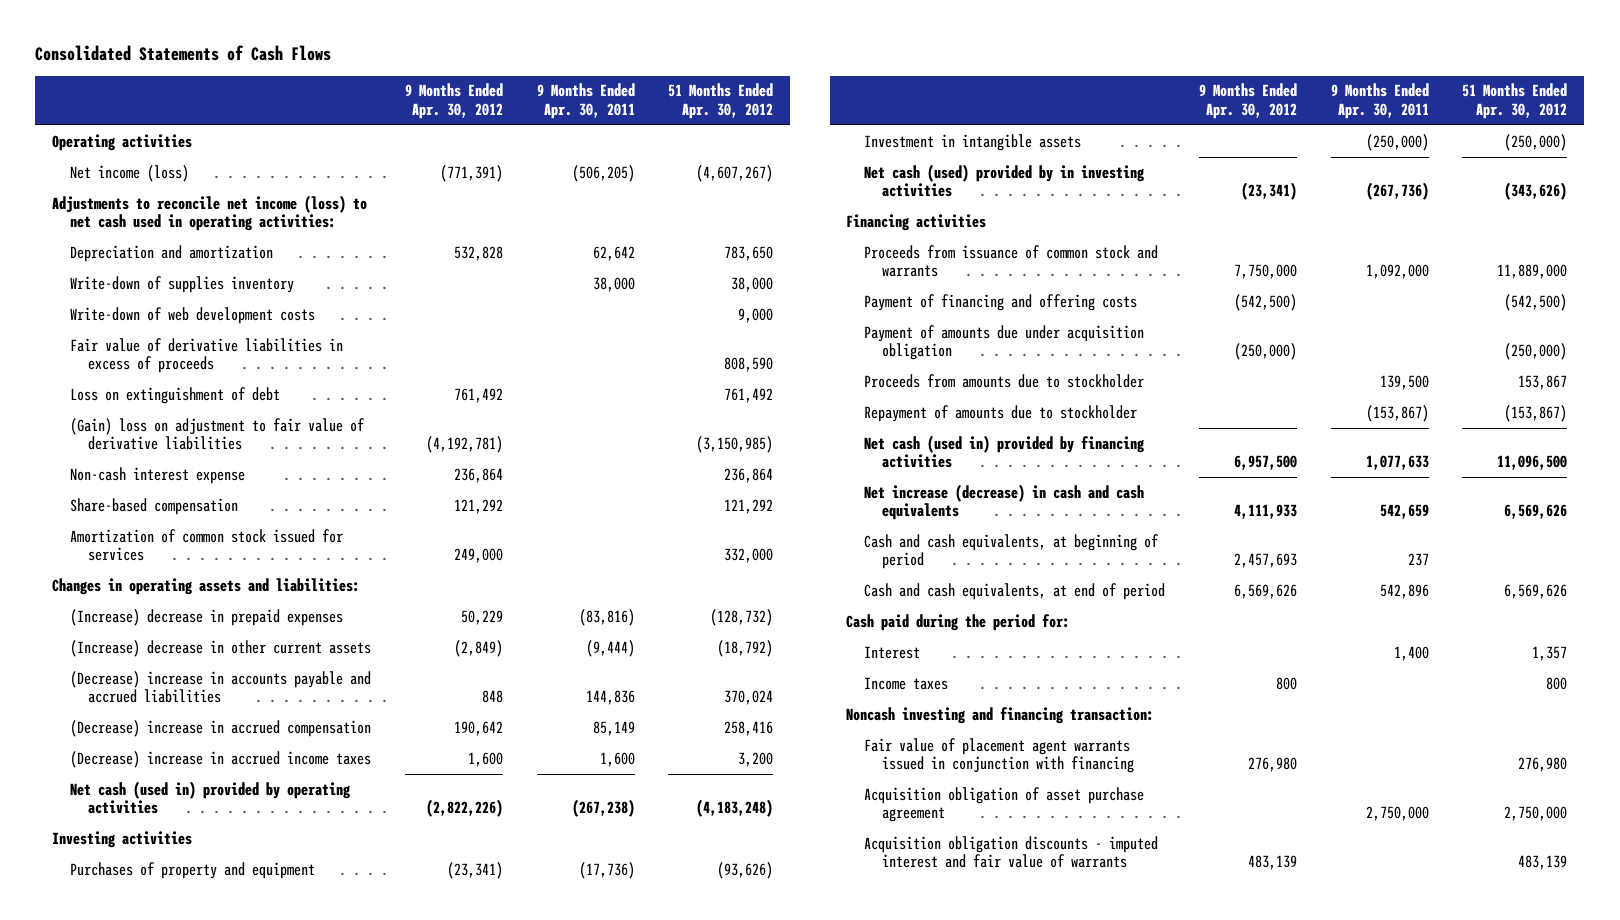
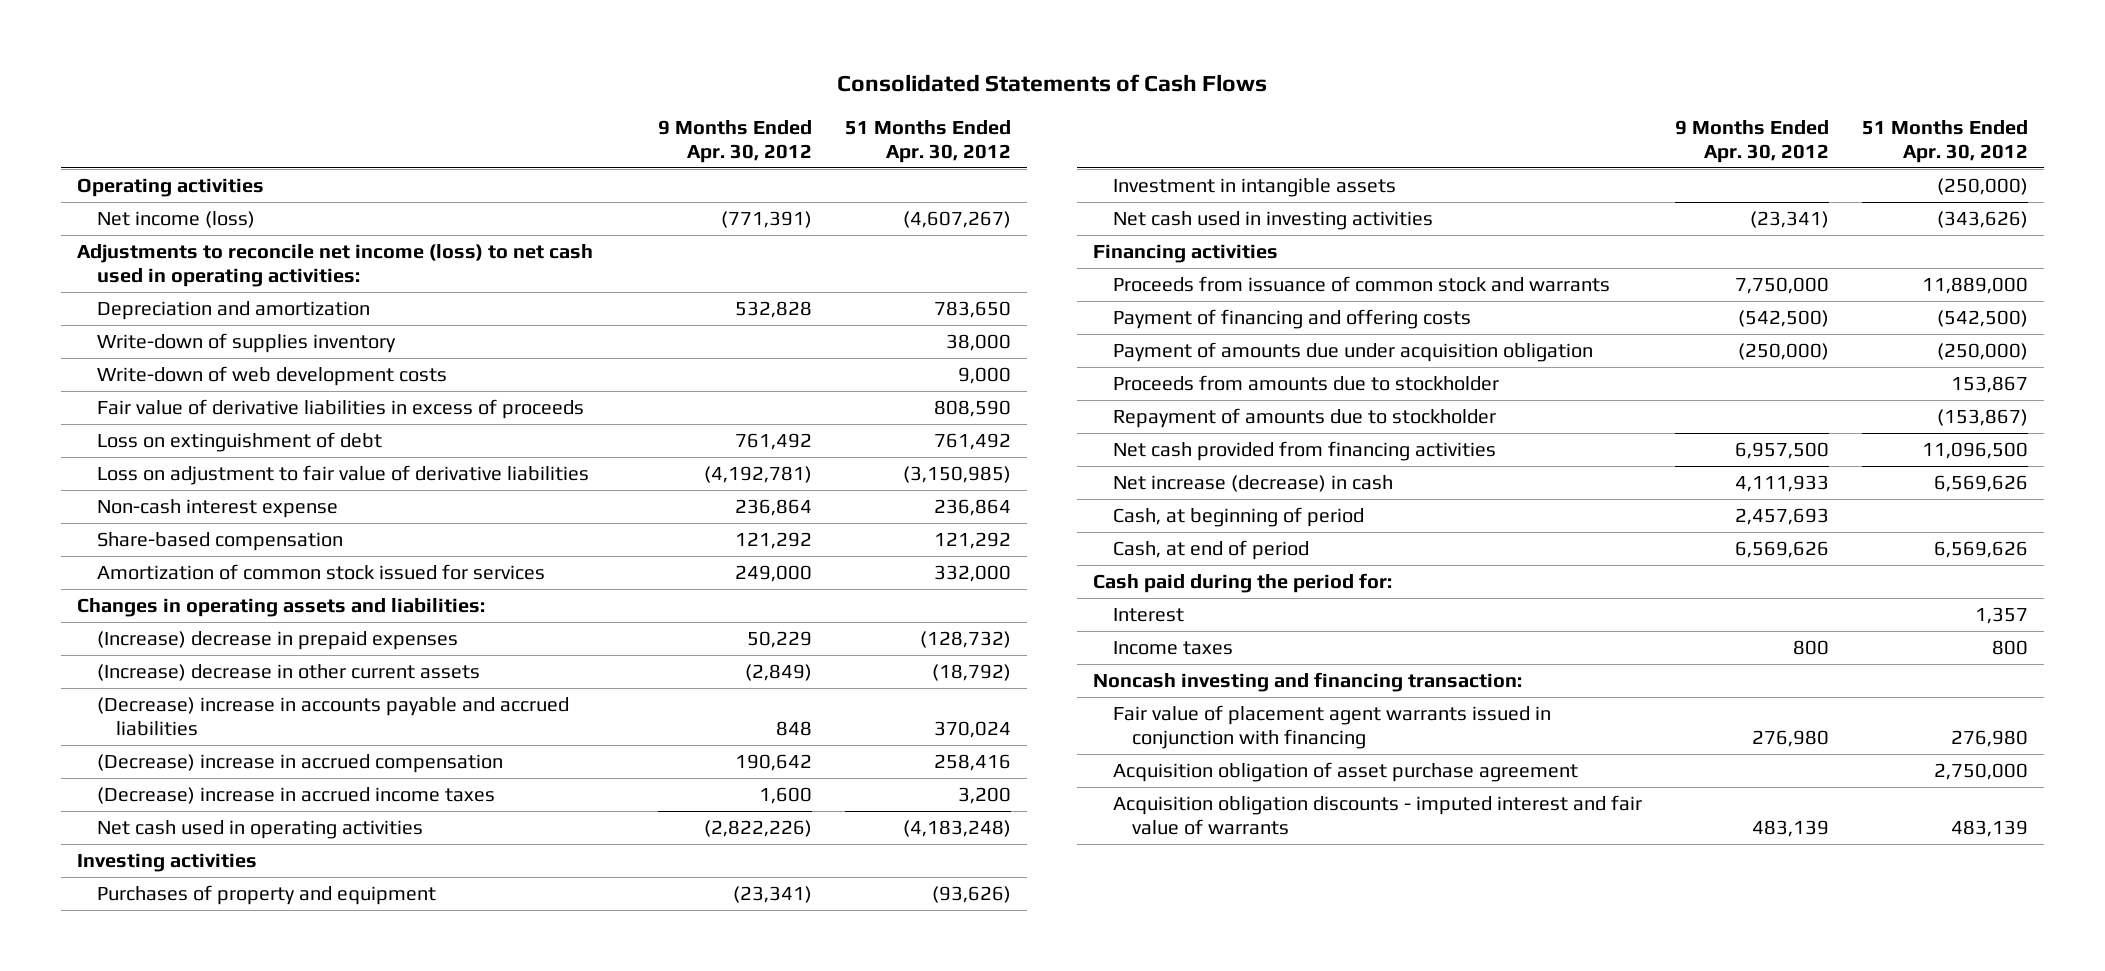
[536,83,635,119] 9 Months Ended Apr. 30, 2011 -> none
[70,417,366,451] (Gain) loss on adjustment to fair value of derivative liabilities -> [96,465,589,486] Loss on adjustment to fair value of derivative liabilities
[70,780,352,815] Net cash (used in) provided by operating activities -> [96,820,423,840] Net cash used in operating activities
[864,163,1146,198] Net cash (used) provided by in investing activities -> [1112,211,1433,231] Net cash used in investing activities
[864,434,1146,469] Net cash (used in) provided by financing activities -> [1112,441,1496,462] Net cash provided from financing activities
[864,483,1145,521] Net increase (decrease) in cash and cash equivalents -> [1112,475,1393,493] Net increase (decrease) in cash
[864,533,1160,570] Cash and cash equivalents, at beginning of period -> [1112,507,1364,528] Cash, at beginning of period
[864,582,1166,600] Cash and cash equivalents, at end of period -> [1112,540,1309,561] Cash, at end of period

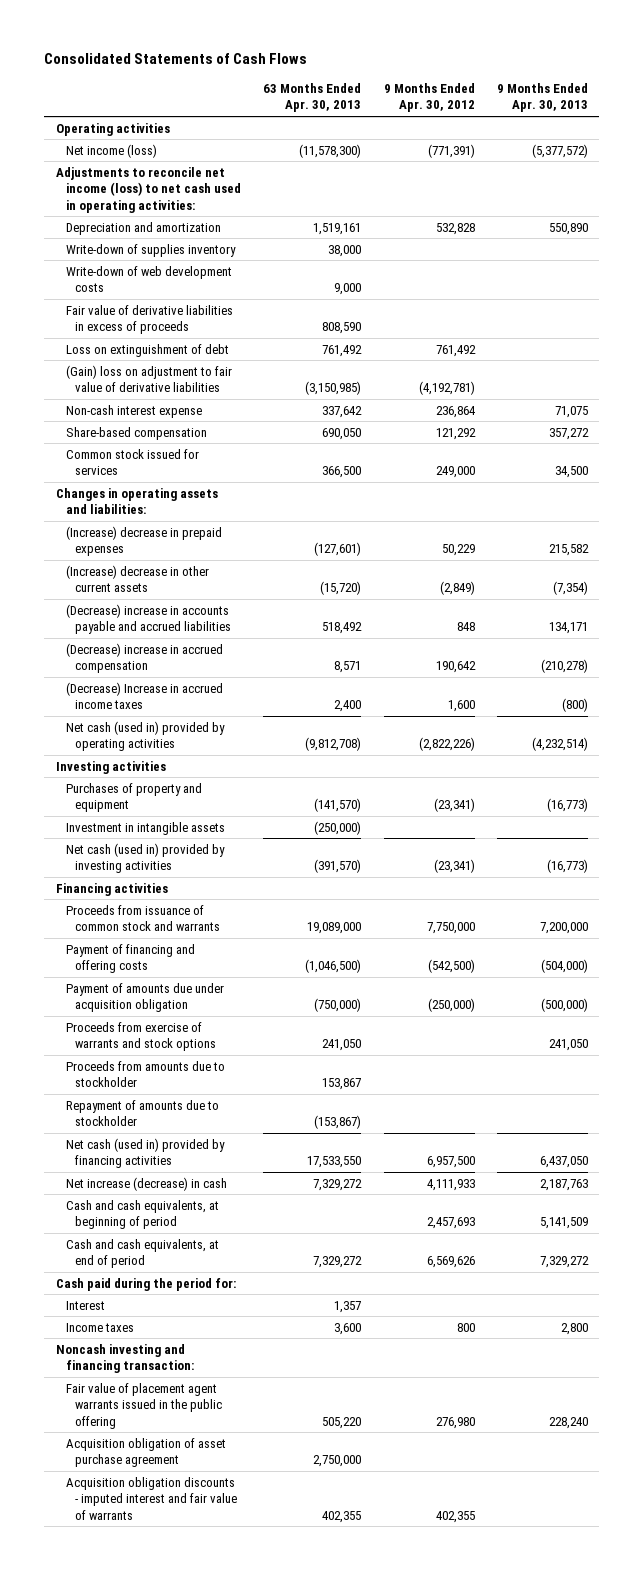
[845,120,1012,163] 51 Months Ended Apr. 30, 2012 -> none
none -> [263,82,362,113] 63 Months Ended Apr. 30, 2013
none -> [497,82,589,113] 9 Months Ended Apr. 30, 2013
[96,465,589,486] Loss on adjustment to fair value of derivative liabilities -> [65,364,232,393] (Gain) loss on adjustment to fair value of derivative liabilities
[96,564,545,581] Amortization of common stock issued for services -> [65,448,199,476] Common stock issued for services
[96,787,495,805] (Decrease) increase in accrued income taxes -> [65,681,223,710] (Decrease) Increase in accrued income taxes
[96,820,423,840] Net cash used in operating activities -> [65,720,225,752] Net cash (used in) provided by operating activities
[1112,211,1433,231] Net cash used in investing activities -> [65,842,225,874] Net cash (used in) provided by investing activities
none -> [65,1021,217,1052] Proceeds from exercise of warrants and stock options
[1112,441,1496,462] Net cash provided from financing activities -> [65,1137,225,1169] Net cash (used in) provided by financing activities
[1112,507,1364,528] Cash, at beginning of period -> [65,1199,219,1230] Cash and cash equivalents, at beginning of period
[1112,540,1309,561] Cash, at end of period -> [65,1238,219,1269] Cash and cash equivalents, at end of period
[1112,705,1551,749] Fair value of placement agent warrants issued in conjunction with financing -> [65,1382,223,1429] Fair value of placement agent warrants issued in the public offering
[1751,819,1829,837] 483,139 -> [435,1510,475,1523] 402,355

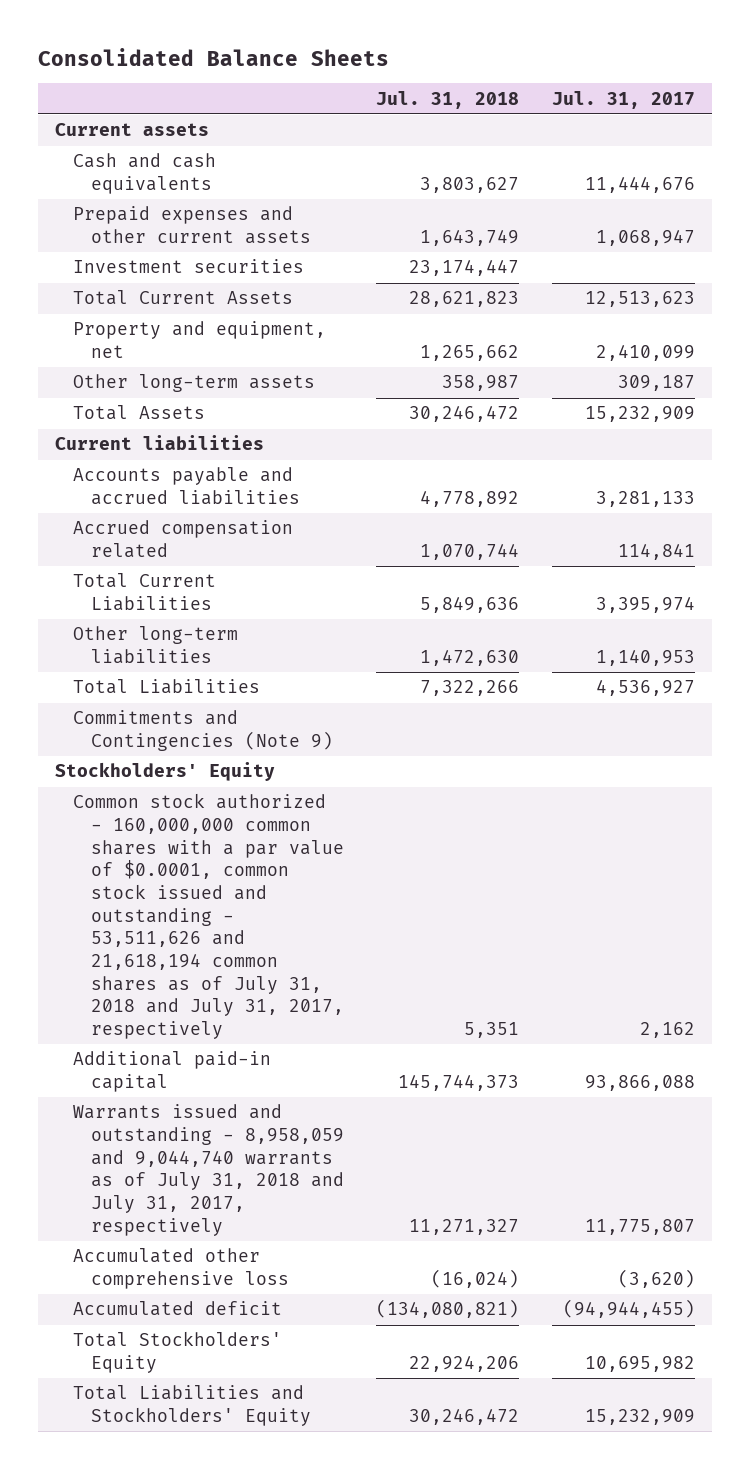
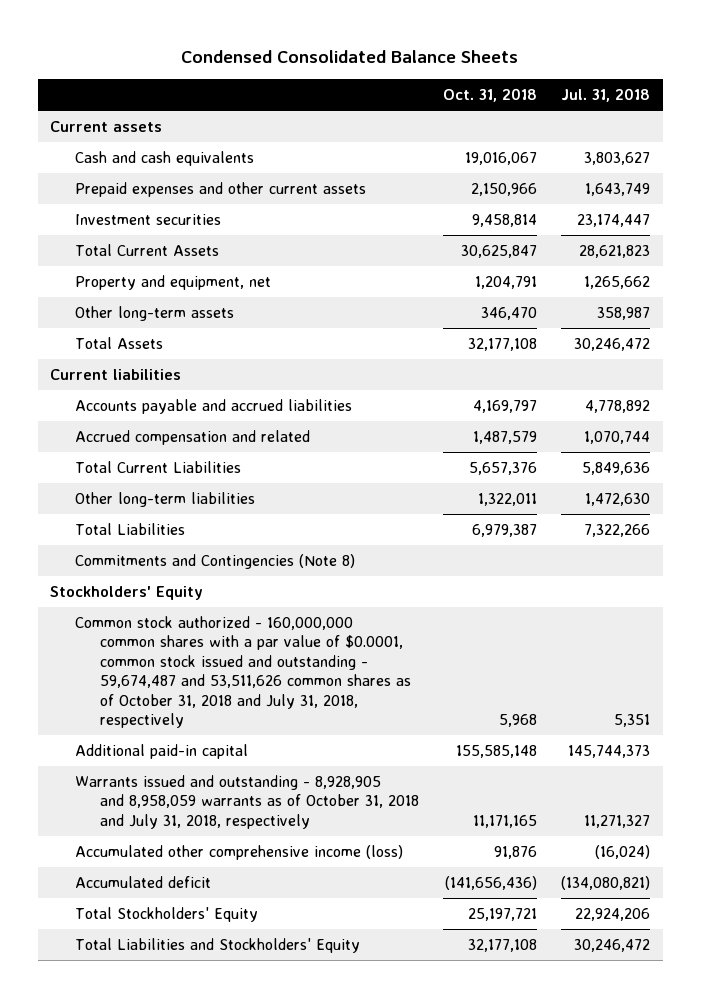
[38,47,390,66] Consolidated Balance Sheets -> [181,50,519,64] Condensed Consolidated Balance Sheets
[552,90,696,109] Jul. 31, 2017 -> none
none -> [443,88,538,103] Oct. 31, 2018
[72,520,293,559] Accrued compensation related -> [75,430,311,446] Accrued compensation and related
[72,710,333,752] Commitments and Contingencies (Note 9) -> [75,554,356,570] Commitments and Contingencies (Note 8)
[72,793,344,1039] Common stock authorized - 160,000,000 common shares with a par value of $0.0001, common stock issued and outstanding - 53,511,626 and 21,618,194 common shares as of July 31, 2018 and July 31, 2017, respectively -> [75,616,412,729] Common stock authorized - 160,000,000 common shares with a par value of $0.0001, common stock issued and outstanding - 59,674,487 and 53,511,626 common shares as of October 31, 2018 and July 31, 2018, respectively
[72,1104,344,1236] Warrants issued and outstanding - 8,958,059 and 9,044,740 warrants as of July 31, 2018 and July 31, 2017, respectively -> [75,775,420,829] Warrants issued and outstanding - 8,928,905 and 8,958,059 warrants as of October 31, 2018 and July 31, 2018, respectively
[72,1248,289,1290] Accumulated other comprehensive loss -> [75,845,404,861] Accumulated other comprehensive income (loss)

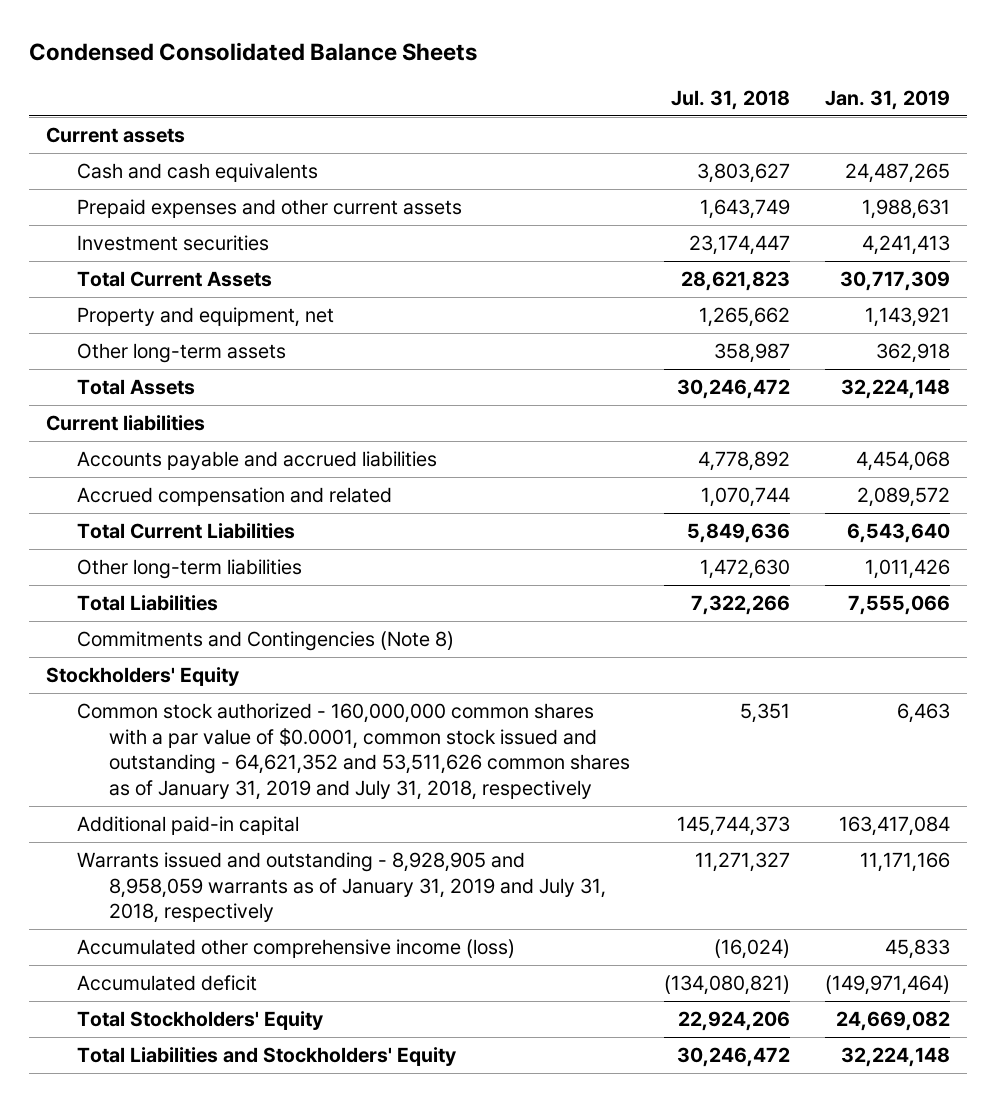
[443,88,538,103] Oct. 31, 2018 -> none
none -> [824,89,950,110] Jan. 31, 2019
[75,616,412,729] Common stock authorized - 160,000,000 common shares with a par value of $0.0001, common stock issued and outstanding - 59,674,487 and 53,511,626 common shares as of October 31, 2018 and July 31, 2018, respectively -> [77,703,630,800] Common stock authorized - 160,000,000 common shares with a par value of $0.0001, common stock issued and outstanding - 64,621,352 and 53,511,626 common shares as of January 31, 2019 and July 31, 2018, respectively
[75,775,420,829] Warrants issued and outstanding - 8,928,905 and 8,958,059 warrants as of October 31, 2018 and July 31, 2018, respectively -> [77,852,606,924] Warrants issued and outstanding - 8,928,905 and 8,958,059 warrants as of January 31, 2019 and July 31, 2018, respectively

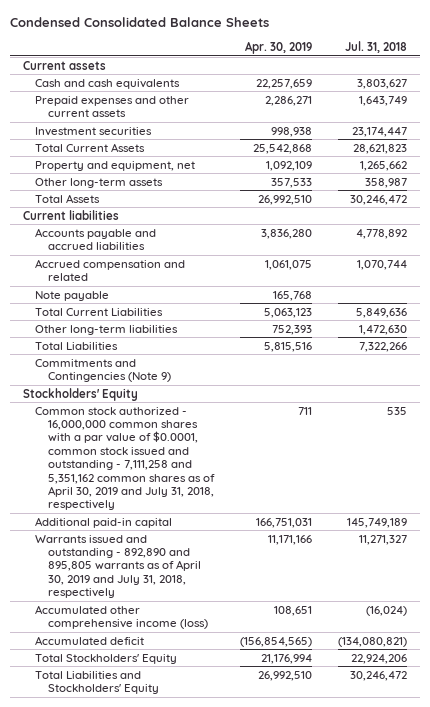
[824,89,950,110] Jan. 31, 2019 -> none
none -> [244,41,312,55] Apr. 30, 2019
none -> [35,290,110,301] Note payable
[77,631,455,652] Commitments and Contingencies (Note 8) -> [35,358,171,382] Commitments and Contingencies (Note 9)
[77,703,630,800] Common stock authorized - 160,000,000 common shares with a par value of $0.0001, common stock issued and outstanding - 64,621,352 and 53,511,626 common shares as of January 31, 2019 and July 31, 2018, respectively -> [35,406,215,511] Common stock authorized - 16,000,000 common shares with a par value of $0.0001, common stock issued and outstanding - 7,111,258 and 5,351,162 common shares as of April 30, 2019 and July 31, 2018, respectively
[740,703,791,724] 5,351 -> [386,406,407,415] 535
[677,816,791,837] 145,744,373 -> [346,517,407,528] 145,749,189
[77,852,606,924] Warrants issued and outstanding - 8,928,905 and 8,958,059 warrants as of January 31, 2019 and July 31, 2018, respectively -> [35,534,201,599] Warrants issued and outstanding - 892,890 and 895,805 warrants as of April 30, 2019 and July 31, 2018, respectively

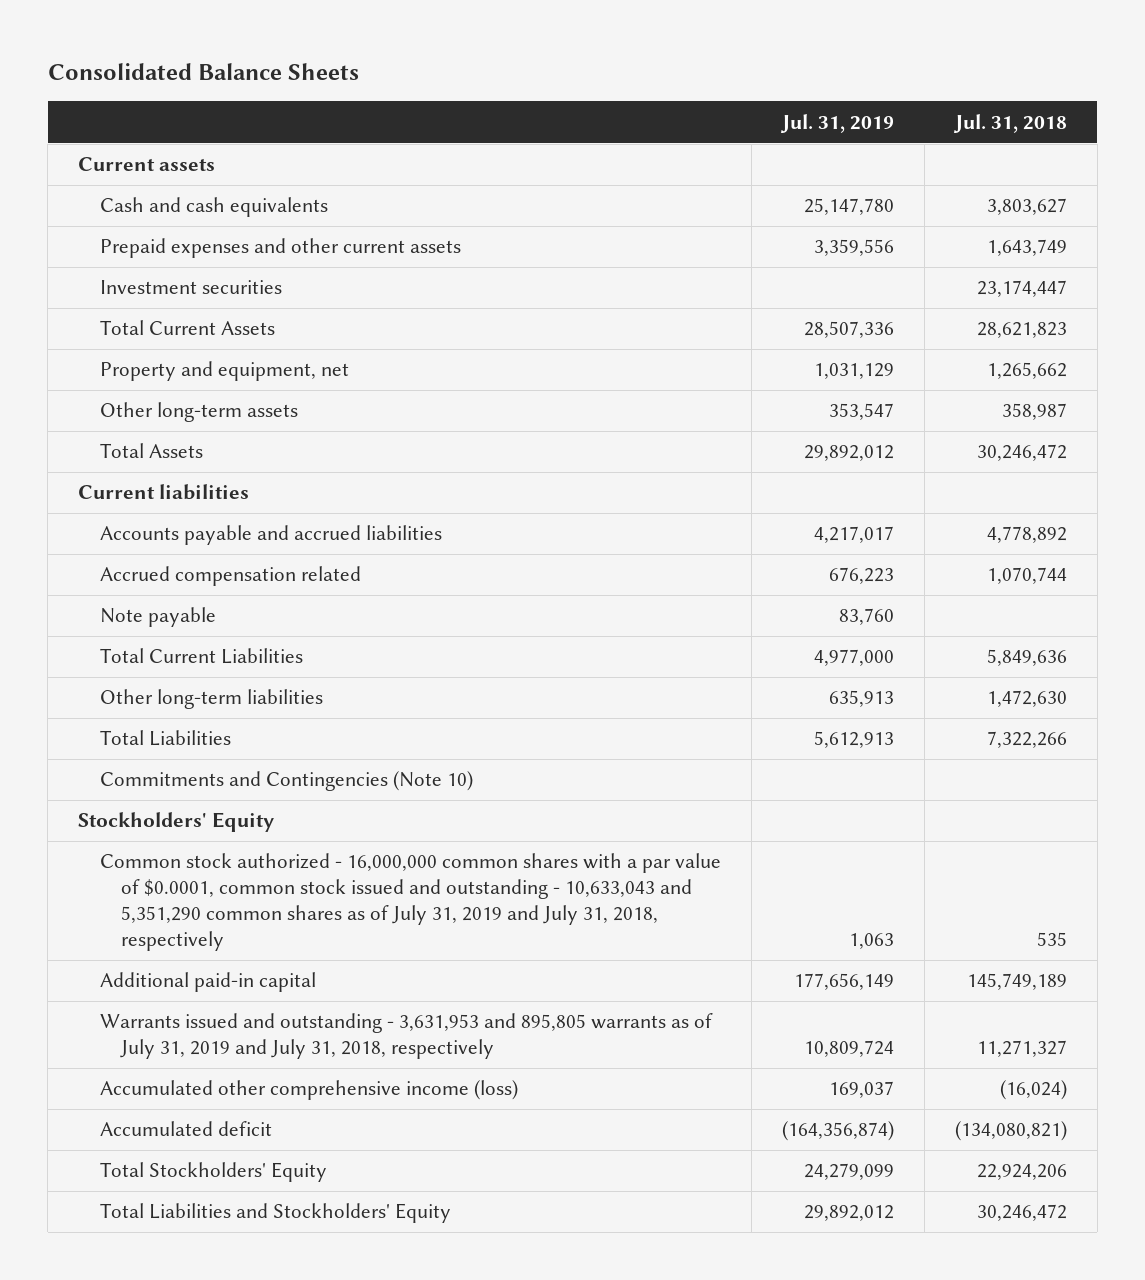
[9,17,269,28] Condensed Consolidated Balance Sheets -> [47,63,359,81] Consolidated Balance Sheets
[244,41,312,55] Apr. 30, 2019 -> none
none -> [779,113,894,133] Jul. 31, 2019
[35,258,186,281] Accrued compensation and related -> [99,566,361,587] Accrued compensation related
[35,358,171,382] Commitments and Contingencies (Note 9) -> [99,771,473,792] Commitments and Contingencies (Note 10)
[35,406,215,511] Common stock authorized - 16,000,000 common shares with a par value of $0.0001, common stock issued and outstanding - 7,111,258 and 5,351,162 common shares as of April 30, 2019 and July 31, 2018, respectively -> [99,853,721,951] Common stock authorized - 16,000,000 common shares with a par value of $0.0001, common stock issued and outstanding - 10,633,043 and 5,351,290 common shares as of July 31, 2019 and July 31, 2018, respectively
[35,534,201,599] Warrants issued and outstanding - 892,890 and 895,805 warrants as of April 30, 2019 and July 31, 2018, respectively -> [99,1013,713,1060] Warrants issued and outstanding - 3,631,953 and 895,805 warrants as of July 31, 2019 and July 31, 2018, respectively

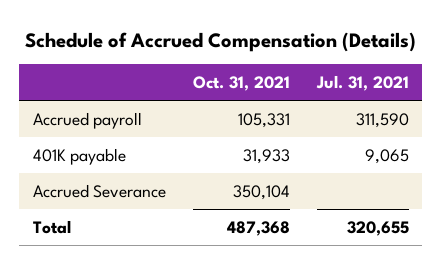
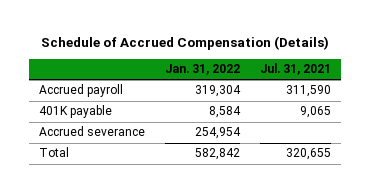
[192,75,290,91] Oct. 31, 2021 -> none
none -> [164,64,240,76] Jan. 31, 2022
[32,183,166,198] Accrued Severance -> [38,126,145,137] Accrued severance

